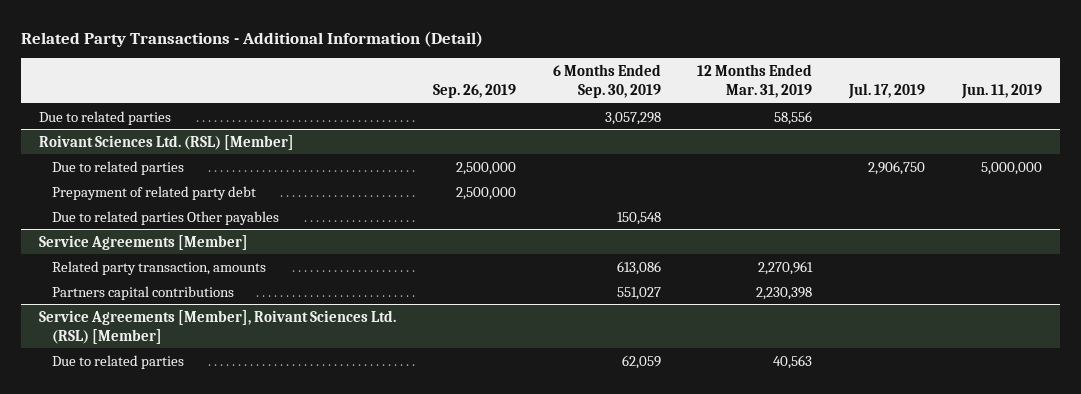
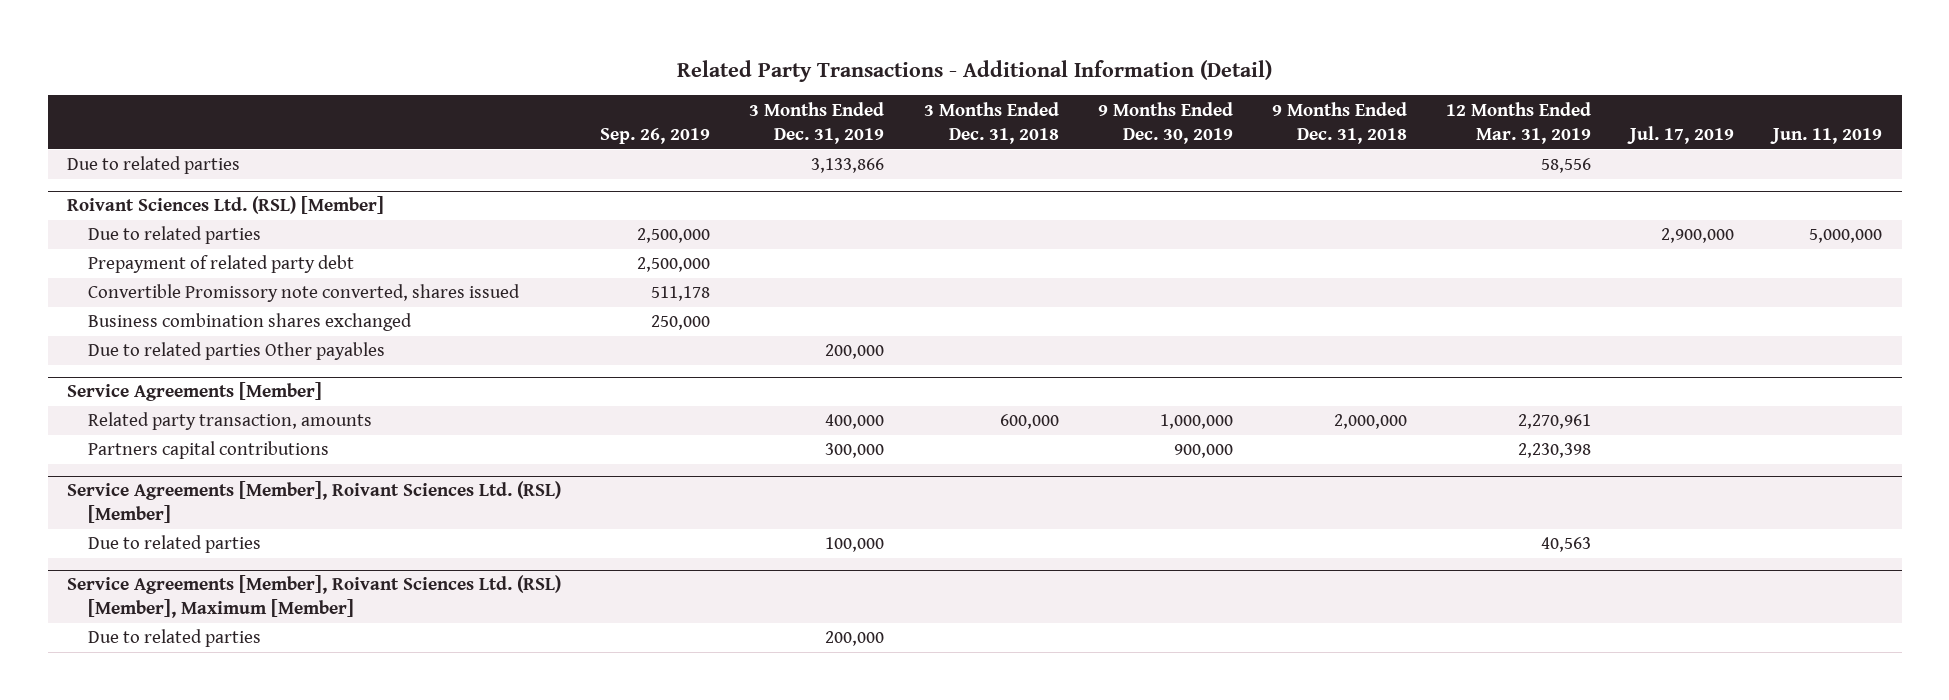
[552,63,661,98] 6 Months Ended Sep. 30, 2019 -> none
none -> [749,101,885,144] 3 Months Ended Dec. 31, 2019
none -> [923,101,1059,144] 3 Months Ended Dec. 31, 2018
none -> [1097,101,1233,144] 9 Months Ended Dec. 30, 2019
none -> [1271,101,1407,144] 9 Months Ended Dec. 31, 2018
[868,160,926,175] 2,906,750 -> [1661,228,1735,244] 2,900,000
none -> [88,284,521,303] Convertible Promissory note converted, shares issued
none -> [88,313,413,332] Business combination shares exchanged
none -> [67,575,562,619] Service Agreements [Member], Roivant Sciences Ltd. (RSL) [Member], Maximum [Member]
none -> [88,629,262,648] Due to related parties

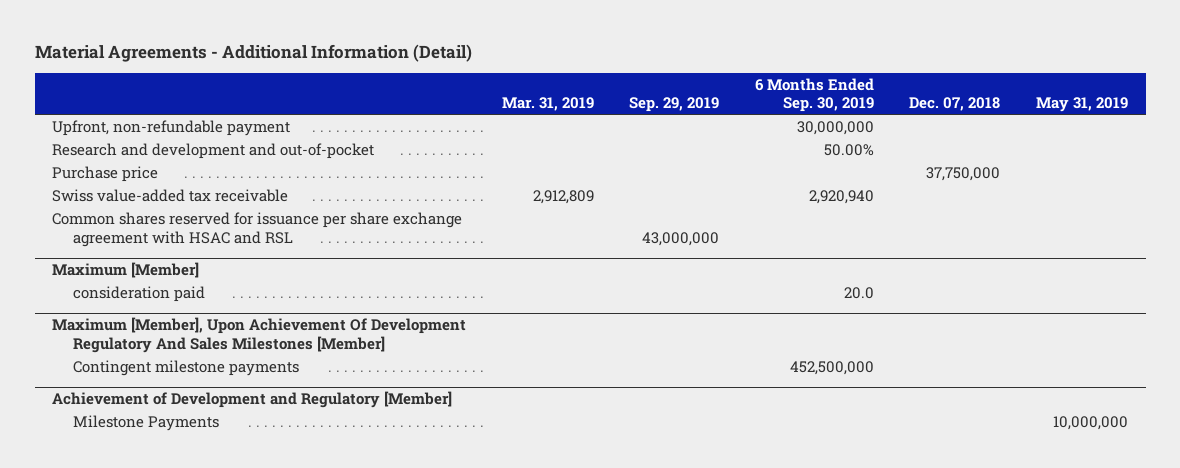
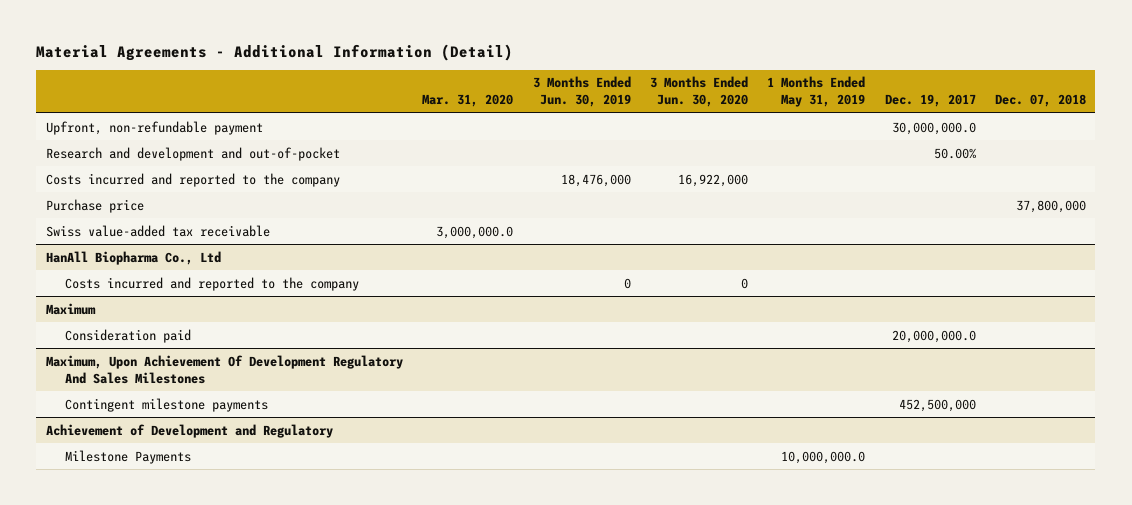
[501,97,594,112] Mar. 31, 2019 -> none
[629,97,720,113] Sep. 29, 2019 -> none
[754,77,874,113] 6 Months Ended Sep. 30, 2019 -> none
[1035,97,1128,113] May 31, 2019 -> none
none -> [422,94,514,108] Mar. 31, 2020
none -> [532,76,631,108] 3 Months Ended Jun. 30, 2019
none -> [649,76,748,108] 3 Months Ended Jun. 30, 2020
none -> [767,76,866,108] 1 Months Ended May 31, 2019
none -> [884,94,976,108] Dec. 19, 2017
none -> [46,172,341,187] Costs incurred and reported to the company
[926,166,1001,181] 37,750,000 -> [1015,199,1086,213] 37,800,000
[52,211,463,247] Common shares reserved for issuance per share exchange agreement with HSAC and RSL -> none
none -> [46,250,222,265] HanAll Biopharma Co., Ltd
none -> [64,276,359,291] Costs incurred and reported to the company
[52,262,200,279] Maximum [Member] -> [46,302,97,315] Maximum
[72,285,205,302] consideration paid -> [64,328,191,343] Consideration paid
[52,317,467,353] Maximum [Member], Upon Achievement Of Development Regulatory And Sales Milestones [Member] -> [46,354,404,384] Maximum, Upon Achievement Of Development Regulatory And Sales Milestones
[52,391,453,409] Achievement of Development and Regulatory [Member] -> [46,423,334,438] Achievement of Development and Regulatory

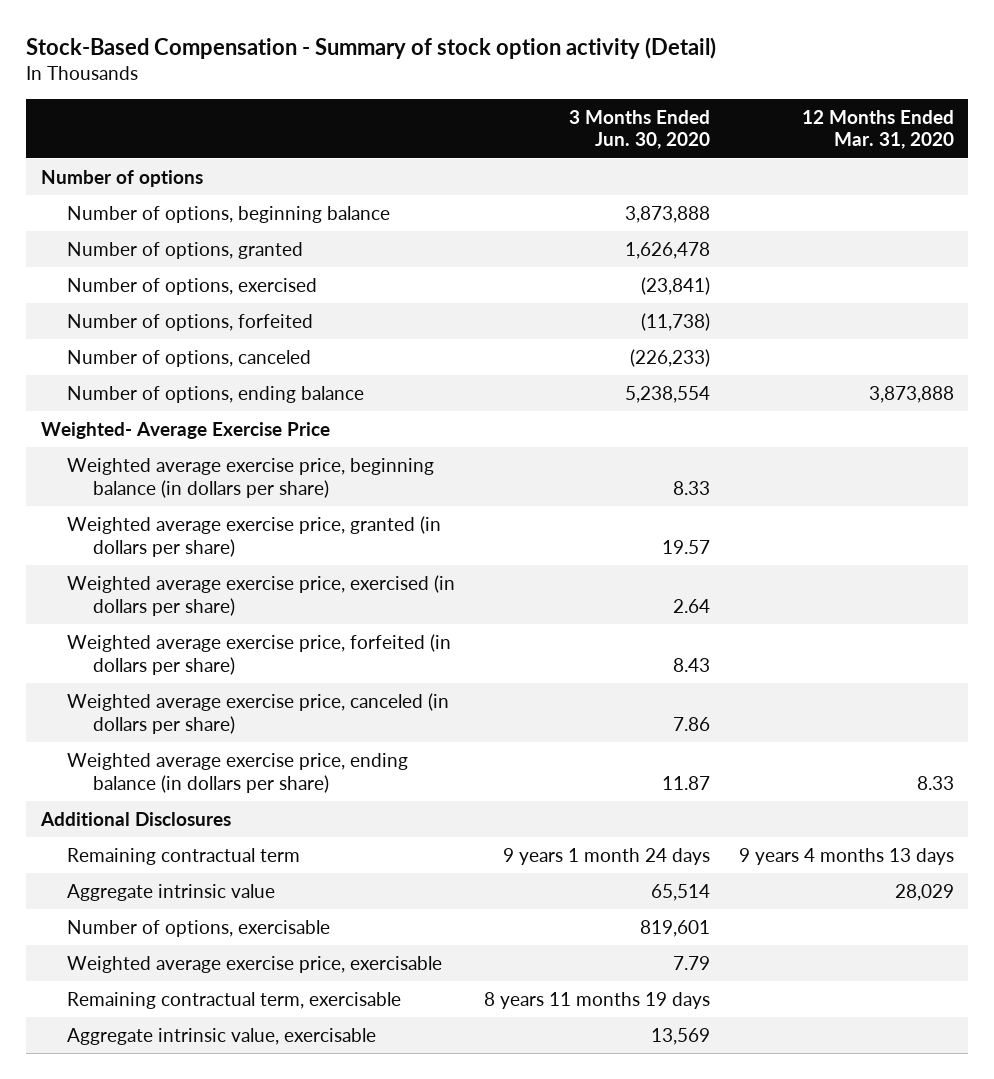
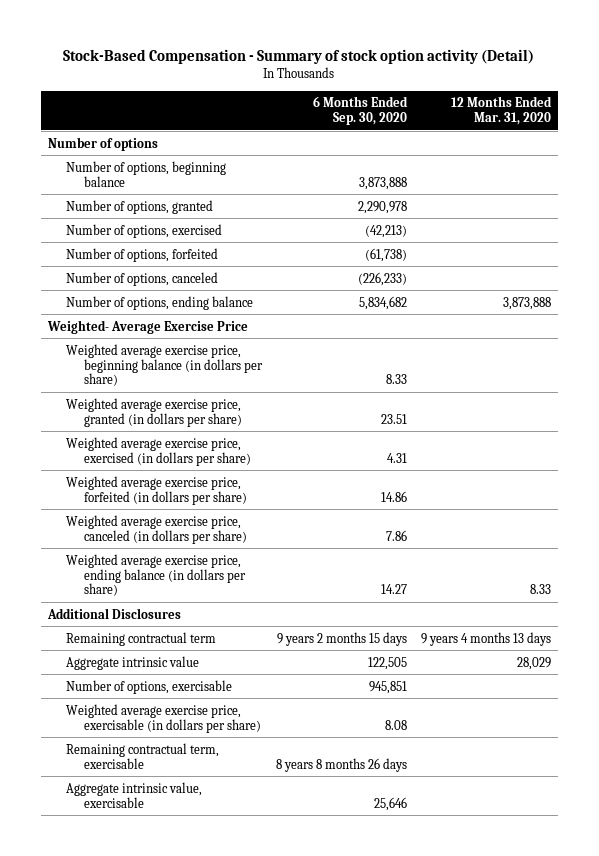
[568,109,710,150] 3 Months Ended Jun. 30, 2020 -> none
none -> [313,96,409,126] 6 Months Ended Sep. 30, 2020
[67,955,443,973] Weighted average exercise price, exercisable -> [66,703,262,733] Weighted average exercise price, exercisable (in dollars per share)

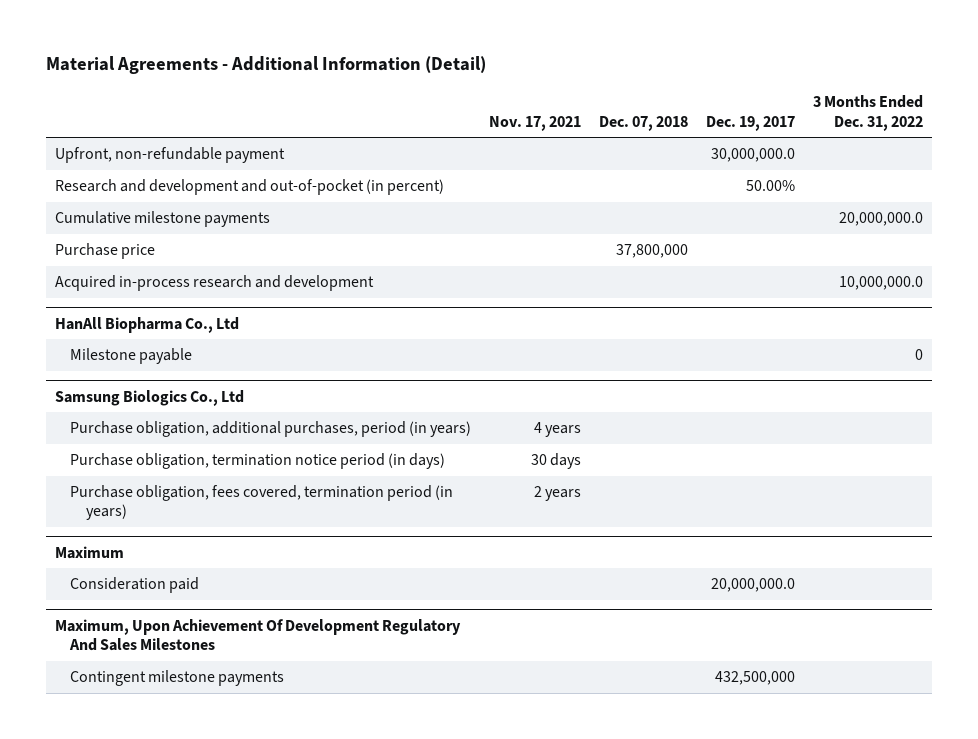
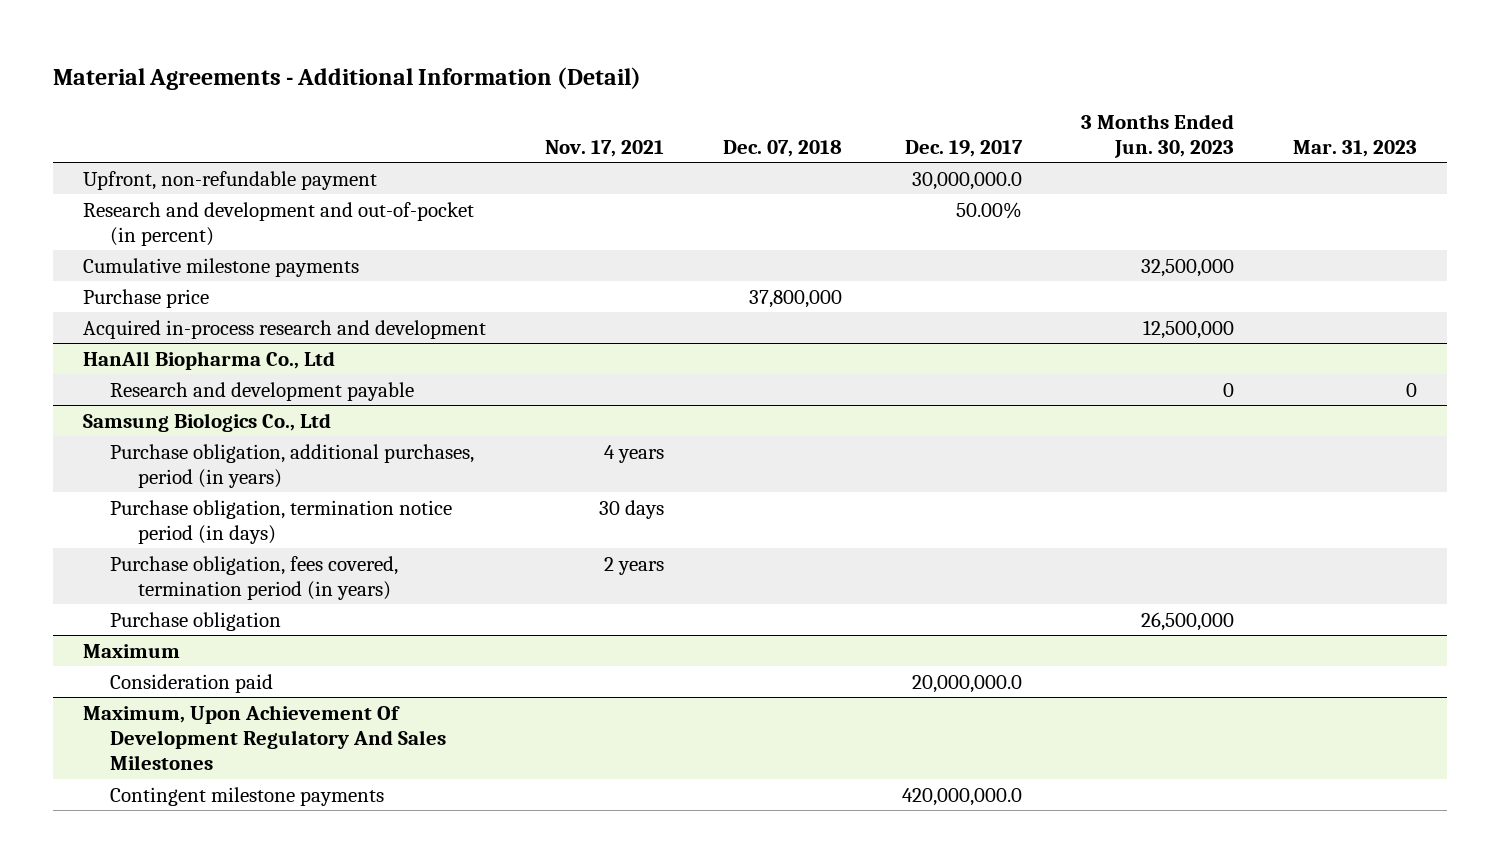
[813,95,924,131] 3 Months Ended Dec. 31, 2022 -> none
none -> [1080,113,1234,159] 3 Months Ended Jun. 30, 2023
none -> [1293,140,1418,158] Mar. 31, 2023
[70,348,193,365] Milestone payable -> none
none -> [110,381,415,401] Research and development payable
none -> [110,611,282,631] Purchase obligation
[715,671,796,686] 432,500,000 -> [901,787,1022,806] 420,000,000.0

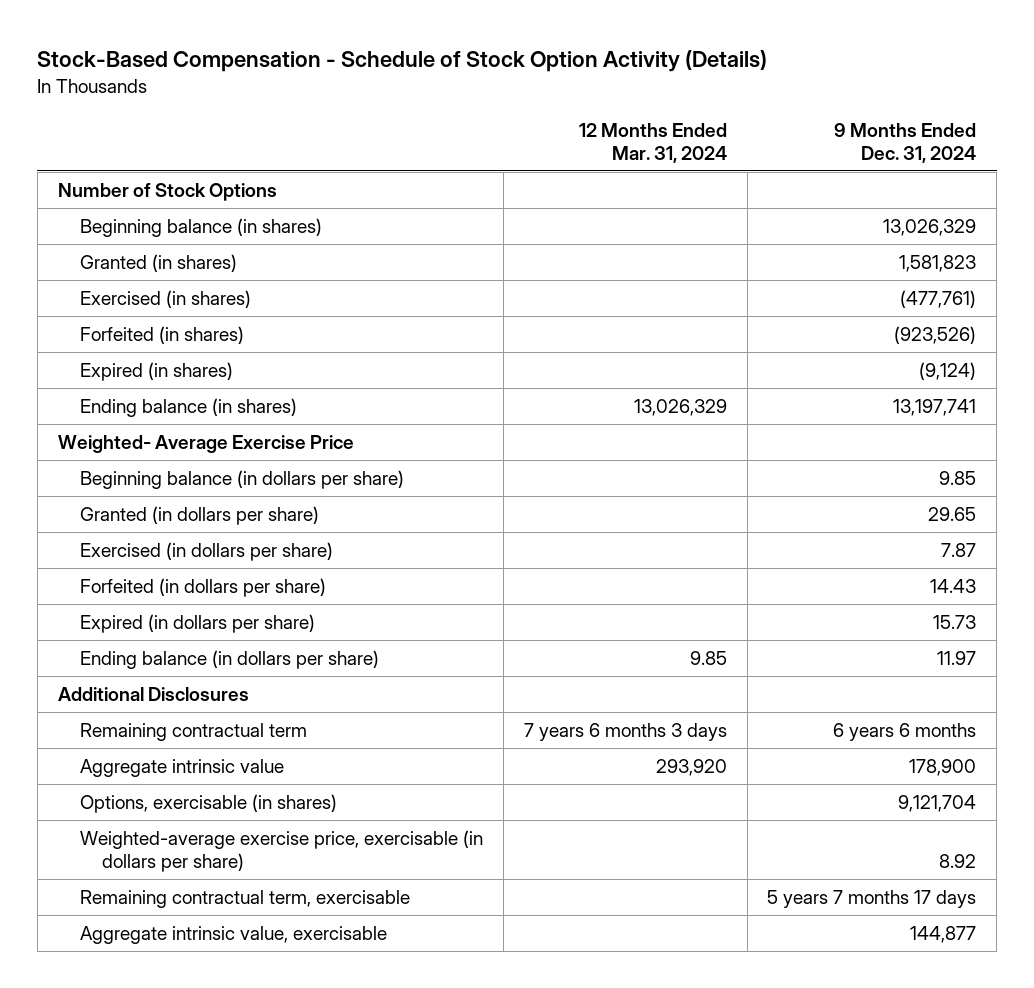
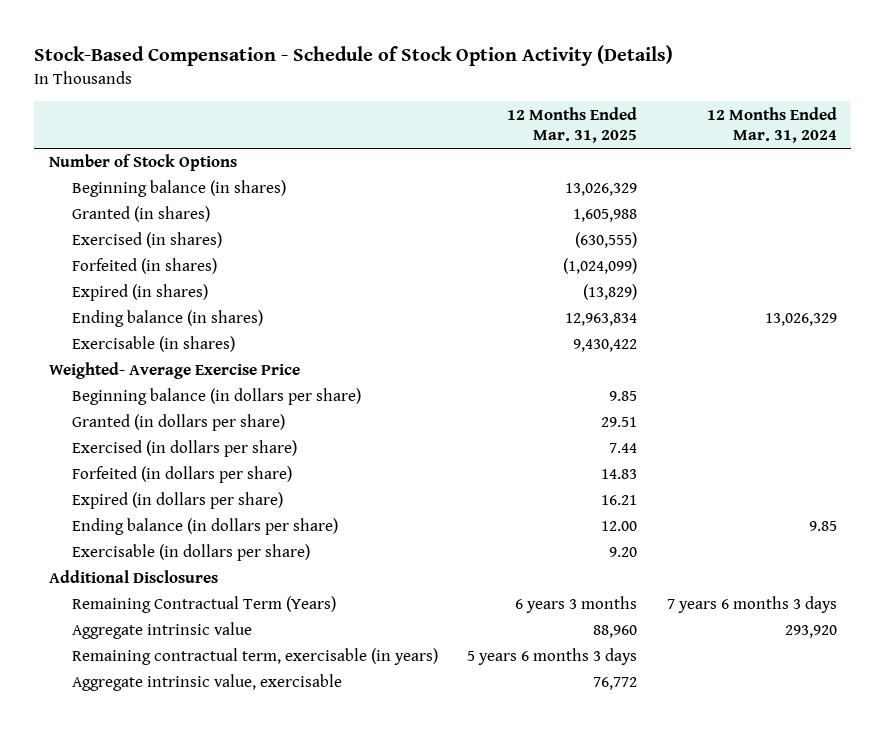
[834,122,977,163] 9 Months Ended Dec. 31, 2024 -> none
none -> [507,106,638,144] 12 Months Ended Mar. 31, 2025
none -> [71,336,235,353] Exercisable (in shares)
none -> [71,544,310,562] Exercisable (in dollars per share)
[79,722,307,741] Remaining contractual term -> [71,596,336,614] Remaining Contractual Term (Years)
[79,793,337,813] Options, exercisable (in shares) -> none
[79,829,483,873] Weighted-average exercise price, exercisable (in dollars per share) -> none
[79,889,410,908] Remaining contractual term, exercisable -> [71,648,438,666] Remaining contractual term, exercisable (in years)

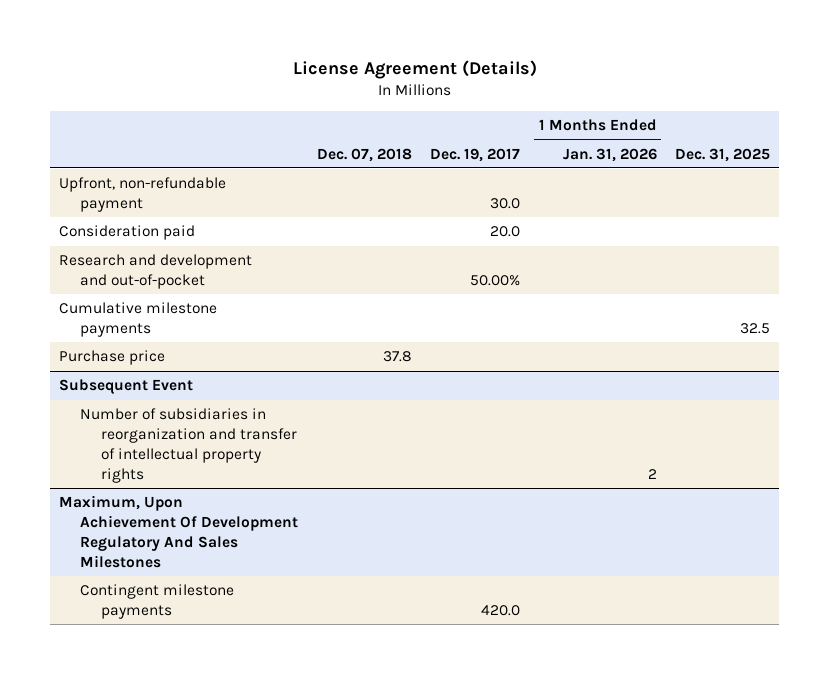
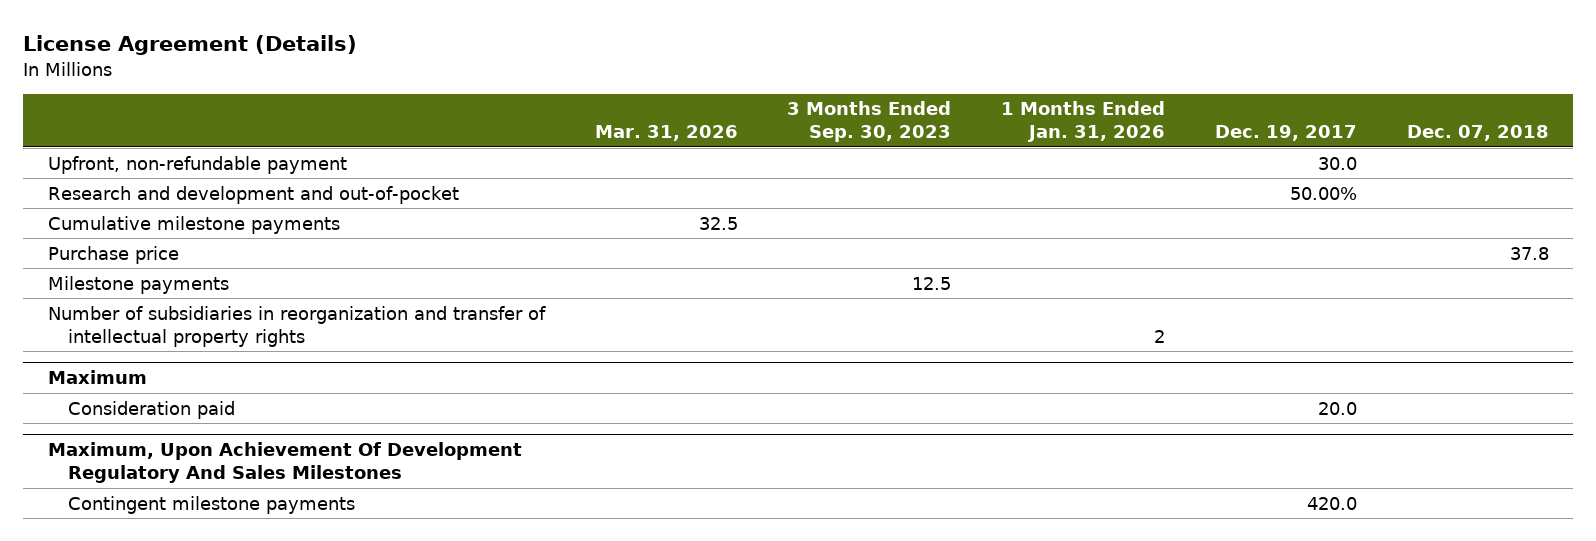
[674,147,770,162] Dec. 31, 2025 -> none
none -> [594,125,738,142] Mar. 31, 2026
none -> [787,101,952,143] 3 Months Ended Sep. 30, 2023
[59,225,196,241] Consideration paid -> none
[59,379,194,395] Subsequent Event -> none
[80,408,298,483] Number of subsidiaries in reorganization and transfer of intellectual property rights -> none
none -> [47,275,229,294] Milestone payments
none -> [47,305,546,347] Number of subsidiaries in reorganization and transfer of intellectual property rights
none -> [47,370,147,385] Maximum
none -> [68,400,236,419] Consideration paid

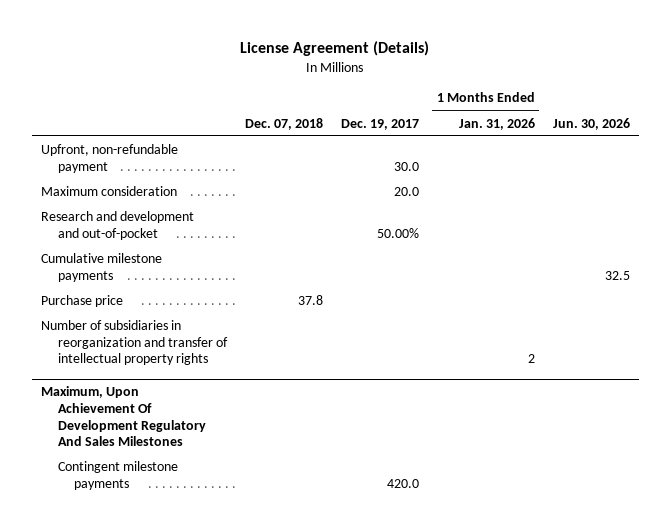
[594,125,738,142] Mar. 31, 2026 -> none
[787,101,952,143] 3 Months Ended Sep. 30, 2023 -> none
none -> [552,117,630,130] Jun. 30, 2026
none -> [41,186,178,197] Maximum consideration
[47,275,229,294] Milestone payments -> none
[47,370,147,385] Maximum -> none
[68,400,236,419] Consideration paid -> none

